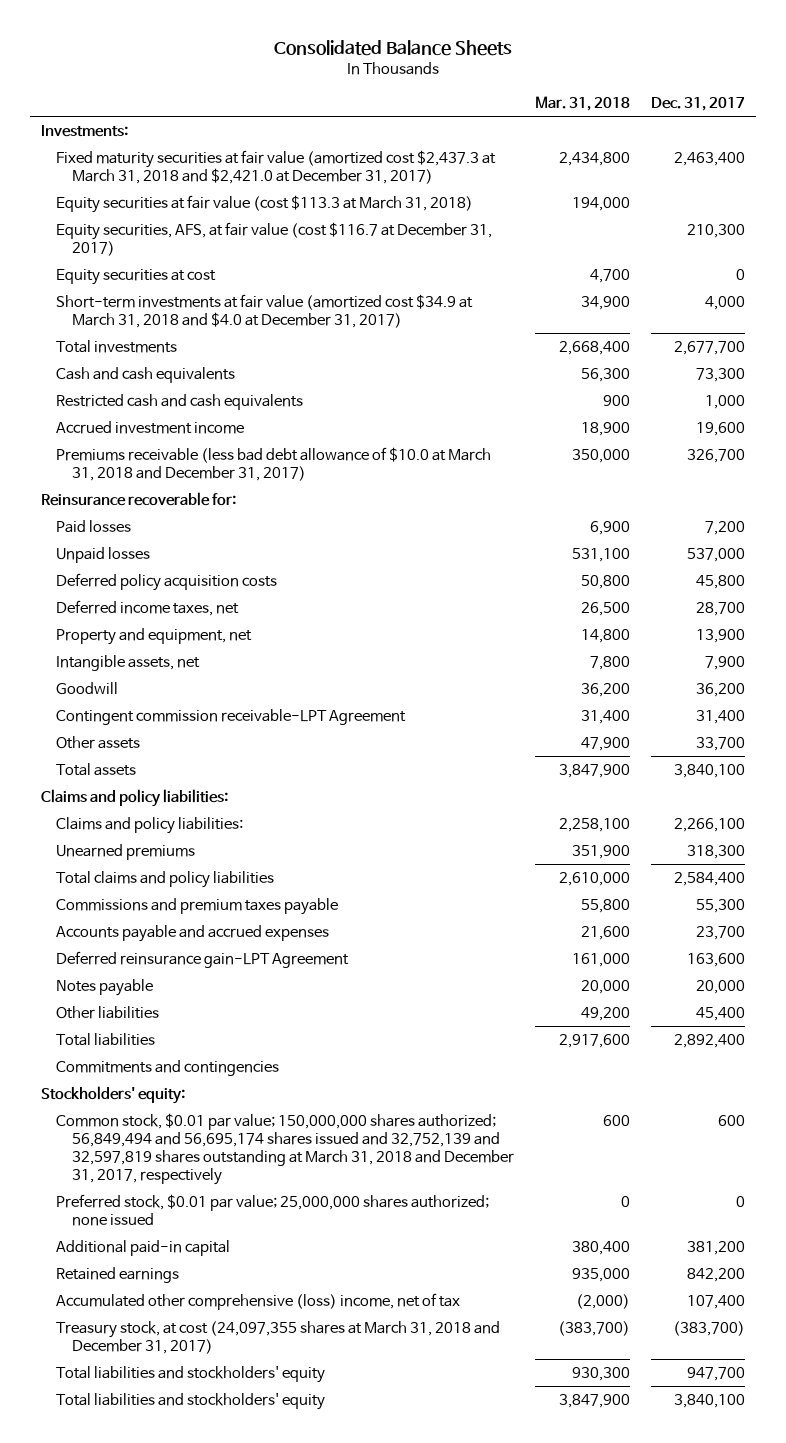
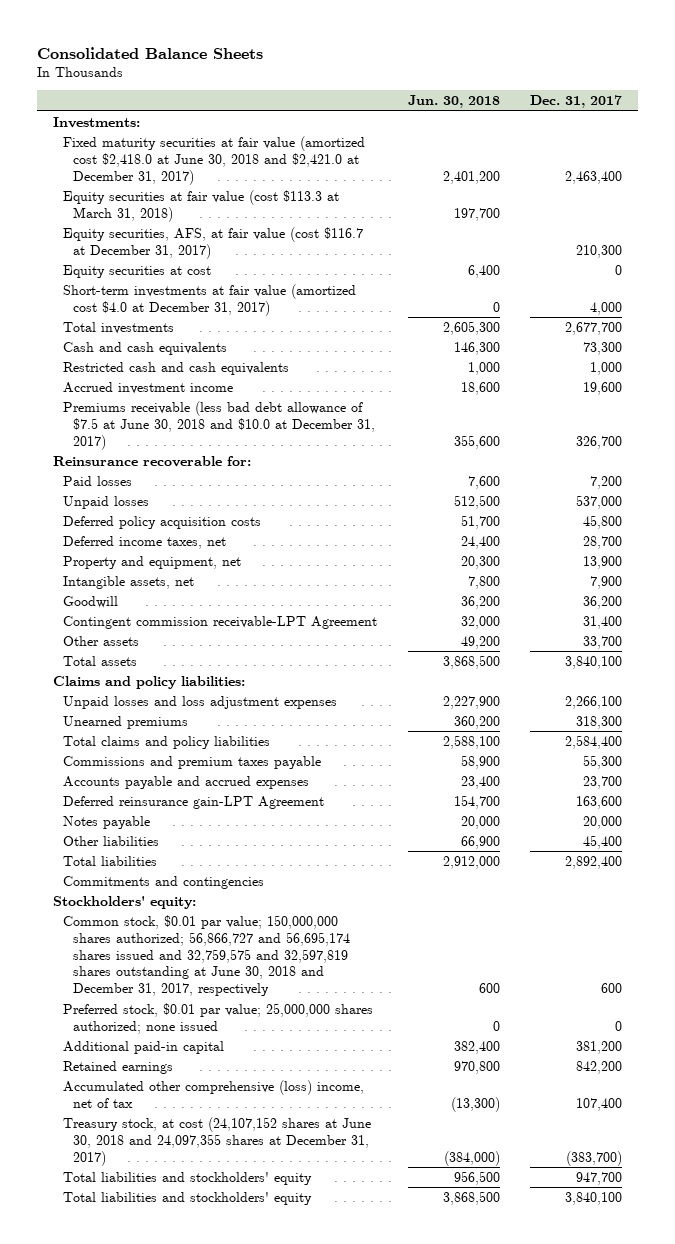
[534,96,630,112] Mar. 31, 2018 -> none
none -> [407,95,500,109] Jun. 30, 2018
[56,149,497,184] Fixed maturity securities at fair value (amortized cost $2,437.3 at March 31, 2018 and $2,421.0 at December 31, 2017) -> [62,135,365,185] Fixed maturity securities at fair value (amortized cost $2,418.0 at June 30, 2018 and $2,421.0 at December 31, 2017)
[56,293,474,328] Short-term investments at fair value (amortized cost $34.9 at March 31, 2018 and $4.0 at December 31, 2017) -> [62,283,356,316] Short-term investments at fair value (amortized cost $4.0 at December 31, 2017)
[56,446,492,481] Premiums receivable (less bad debt allowance of $10.0 at March 31, 2018 and December 31, 2017) -> [62,400,376,450] Premiums receivable (less bad debt allowance of $7.5 at June 30, 2018 and $10.0 at December 31, 2017)
[56,816,244,834] Claims and policy liabilities: -> [62,695,337,709] Unpaid losses and loss adjustment expenses
[56,1112,514,1185] Common stock, $0.01 par value; 150,000,000 shares authorized; 56,849,494 and 56,695,174 shares issued and 32,752,139 and 32,597,819 shares outstanding at March 31, 2018 and December 31, 2017, respectively -> [62,914,351,997] Common stock, $0.01 par value; 150,000,000 shares authorized; 56,866,727 and 56,695,174 shares issued and 32,759,575 and 32,597,819 shares outstanding at June 30, 2018 and December 31, 2017, respectively
[56,1320,501,1354] Treasury stock, at cost (24,097,355 shares at March 31, 2018 and December 31, 2017) -> [62,1116,371,1166] Treasury stock, at cost (24,107,152 shares at June 30, 2018 and 24,097,355 shares at December 31, 2017)

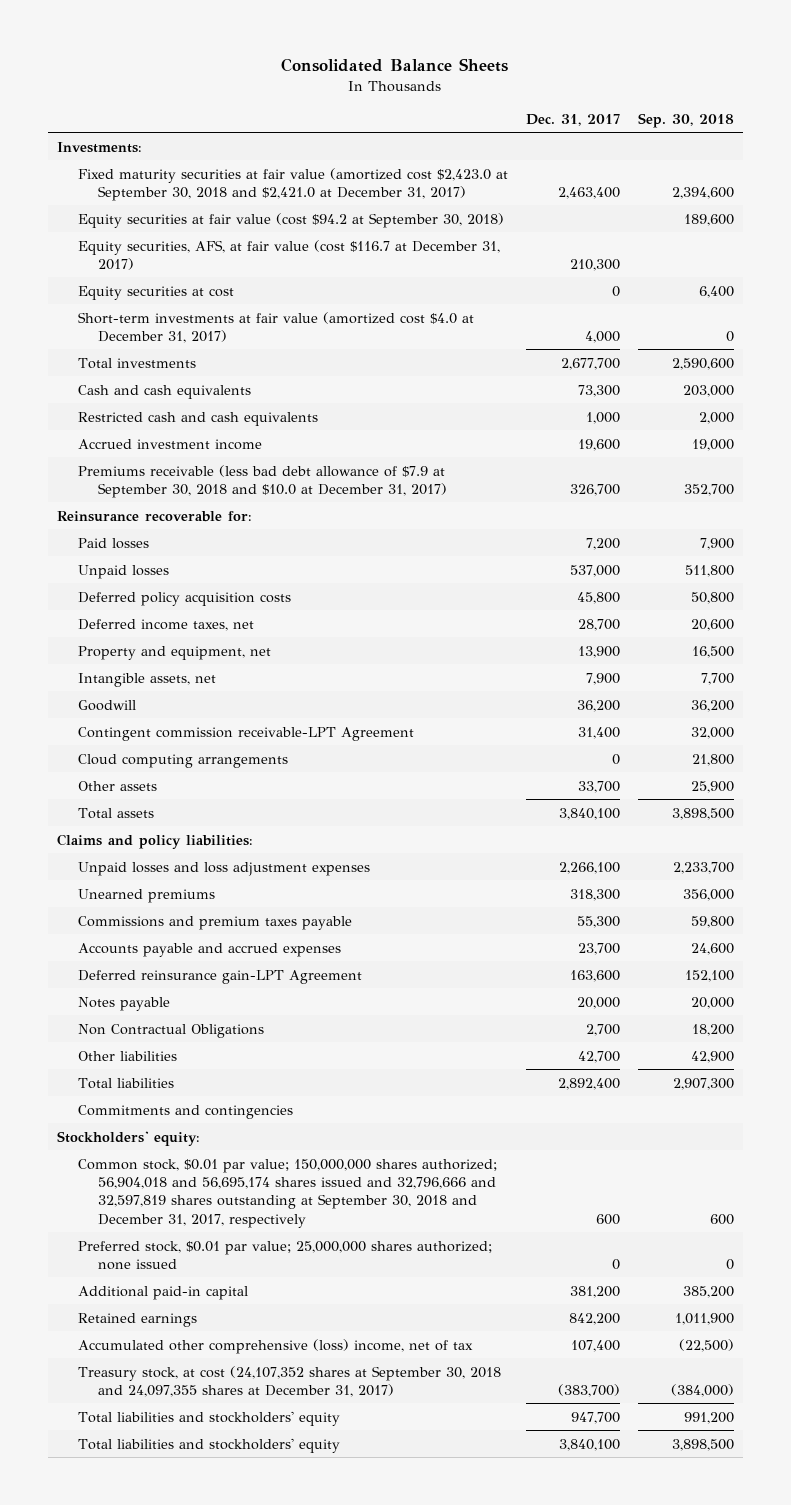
[407,95,500,109] Jun. 30, 2018 -> none
none -> [637,112,734,128] Sep. 30, 2018
[62,135,365,185] Fixed maturity securities at fair value (amortized cost $2,418.0 at June 30, 2018 and $2,421.0 at December 31, 2017) -> [77,167,508,201] Fixed maturity securities at fair value (amortized cost $2,423.0 at September 30, 2018 and $2,421.0 at December 31, 2017)
[62,189,339,222] Equity securities at fair value (cost $113.3 at March 31, 2018) -> [77,212,504,228] Equity securities at fair value (cost $94.2 at September 30, 2018)
[62,400,376,450] Premiums receivable (less bad debt allowance of $7.5 at June 30, 2018 and $10.0 at December 31, 2017) -> [77,464,448,498] Premiums receivable (less bad debt allowance of $7.9 at September 30, 2018 and $10.0 at December 31, 2017)
none -> [77,753,288,768] Cloud computing arrangements
[62,735,270,749] Total claims and policy liabilities -> none
none -> [77,1023,264,1038] Non Contractual Obligations
[583,834,623,849] 45,400 -> [577,1050,620,1063] 42,700
[62,914,351,997] Common stock, $0.01 par value; 150,000,000 shares authorized; 56,866,727 and 56,695,174 shares issued and 32,759,575 and 32,597,819 shares outstanding at June 30, 2018 and December 31, 2017, respectively -> [77,1158,497,1228] Common stock, $0.01 par value; 150,000,000 shares authorized; 56,904,018 and 56,695,174 shares issued and 32,796,666 and 32,597,819 shares outstanding at September 30, 2018 and December 31, 2017, respectively
[62,1116,371,1166] Treasury stock, at cost (24,107,152 shares at June 30, 2018 and 24,097,355 shares at December 31, 2017) -> [77,1365,501,1397] Treasury stock, at cost (24,107,352 shares at September 30, 2018 and 24,097,355 shares at December 31, 2017)

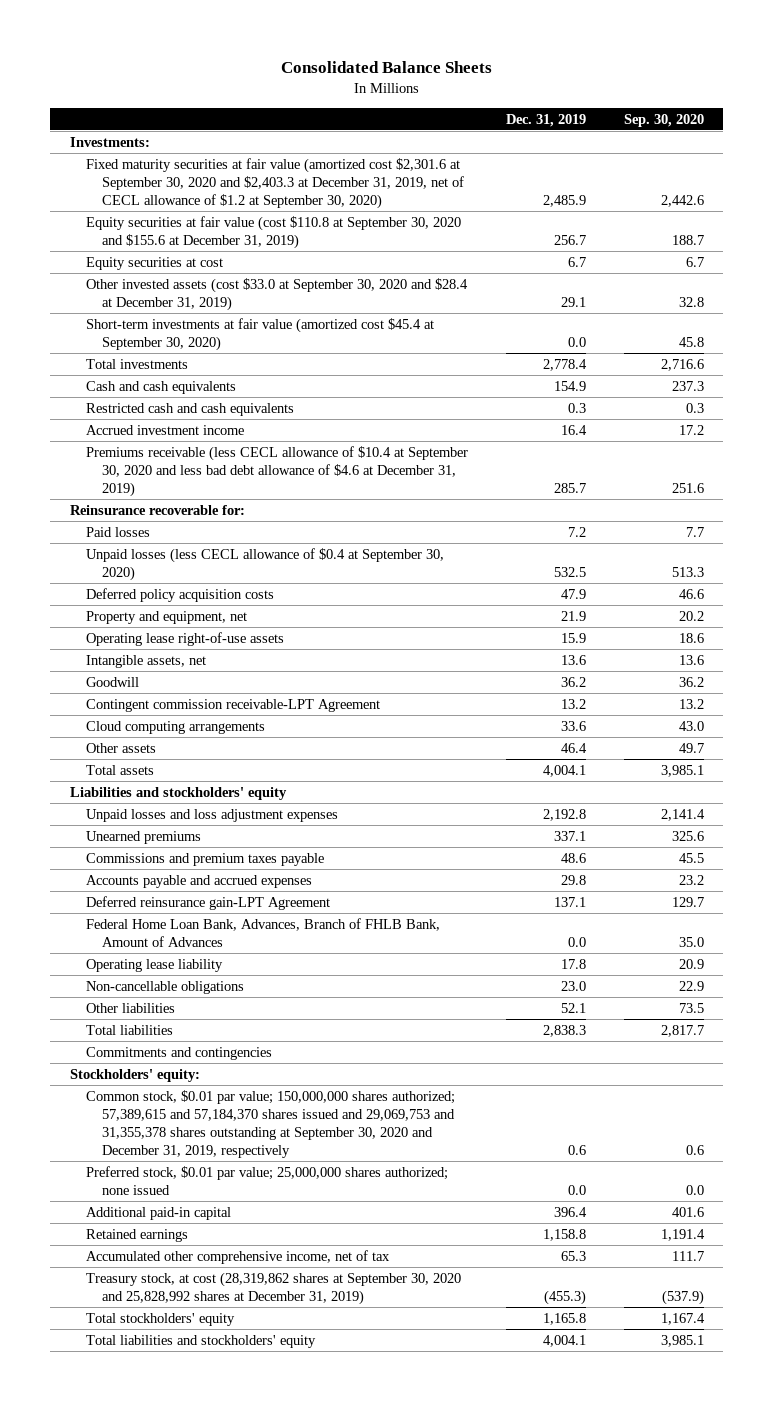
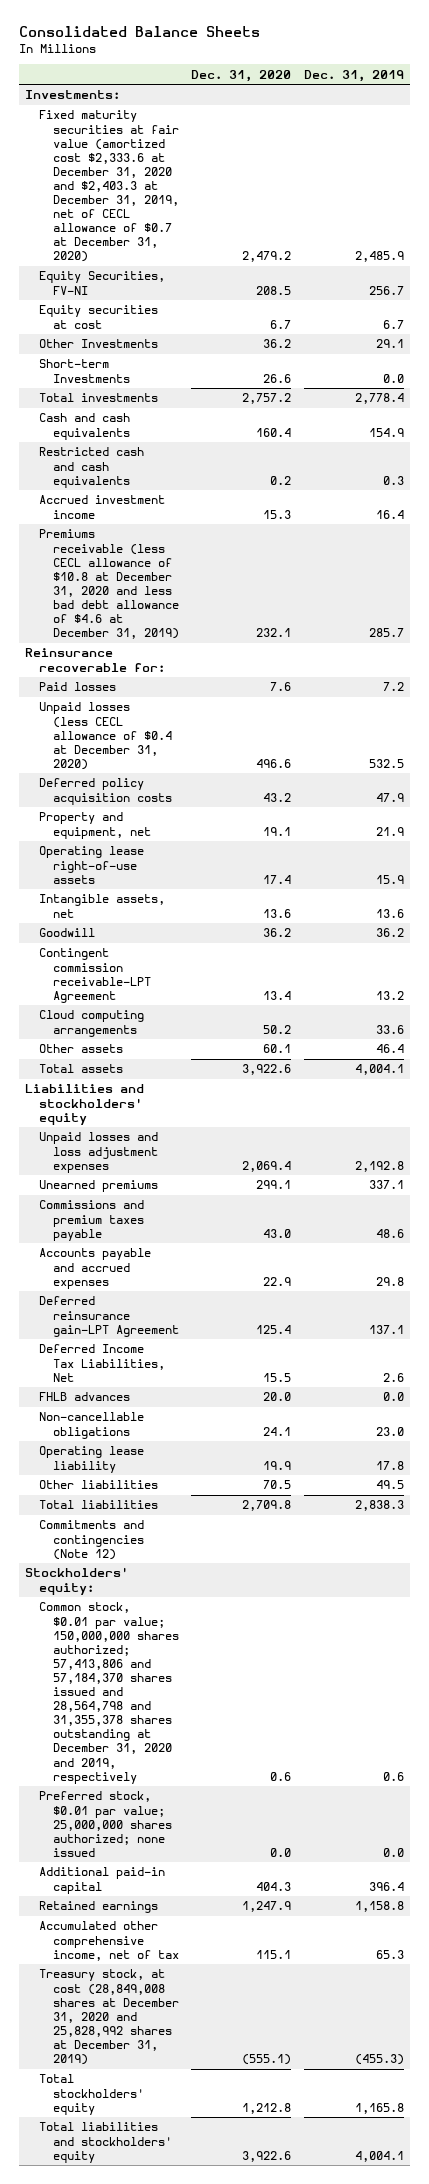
[624,113,705,127] Sep. 30, 2020 -> none
none -> [191,69,292,82] Dec. 31, 2020
[85,157,464,210] Fixed maturity securities at fair value (amortized cost $2,301.6 at September 30, 2020 and $2,403.3 at December 31, 2019, net of CECL allowance of $1.2 at September 30, 2020) -> [38,110,179,263] Fixed maturity securities at fair value (amortized cost $2,333.6 at December 31, 2020 and $2,403.3 at December 31, 2019, net of CECL allowance of $0.7 at December 31, 2020)
[85,215,461,249] Equity securities at fair value (cost $110.8 at September 30, 2020 and $155.6 at December 31, 2019) -> [38,271,165,295] Equity Securities, FV-NI
[85,277,468,311] Other invested assets (cost $33.0 at September 30, 2020 and $28.4 at December 31, 2019) -> [38,339,158,349] Other Investments
[85,317,434,351] Short-term investments at fair value (amortized cost $45.4 at September 30, 2020) -> [38,359,130,383] Short-term Investments
[85,445,468,498] Premiums receivable (less CECL allowance of $10.4 at September 30, 2020 and less bad debt allowance of $4.6 at December 31, 2019) -> [38,529,179,640] Premiums receivable (less CECL allowance of $10.8 at December 31, 2020 and less bad debt allowance of $4.6 at December 31, 2019)
[85,547,444,581] Unpaid losses (less CECL allowance of $0.4 at September 30, 2020) -> [38,702,172,770] Unpaid losses (less CECL allowance of $0.4 at December 31, 2020)
none -> [38,1344,165,1382] Deferred Income Tax Liabilities, Net
[85,917,440,947] Federal Home Loan Bank, Advances, Branch of FHLB Bank, Amount of Advances -> [38,1392,130,1402] FHLB advances
[85,958,223,972] Operating lease liability -> [38,1446,144,1473] Operating lease liability
[560,1002,586,1013] 52.1 -> [375,1480,404,1490] 49.5
[85,1046,272,1060] Commitments and contingencies -> [38,1520,144,1560] Commitments and contingencies (Note 12)
[85,1089,455,1159] Common stock, $0.01 par value; 150,000,000 shares authorized; 57,389,615 and 57,184,370 shares issued and 29,069,753 and 31,355,378 shares outstanding at September 30, 2020 and December 31, 2019, respectively -> [38,1602,179,1784] Common stock, $0.01 par value; 150,000,000 shares authorized; 57,413,806 and 57,184,370 shares issued and 28,564,798 and 31,355,378 shares outstanding at December 31, 2020 and 2019, respectively
[85,1271,461,1305] Treasury stock, at cost (28,319,862 shares at September 30, 2020 and 25,828,992 shares at December 31, 2019) -> [38,1969,179,2066] Treasury stock, at cost (28,849,008 shares at December 31, 2020 and 25,828,992 shares at December 31, 2019)

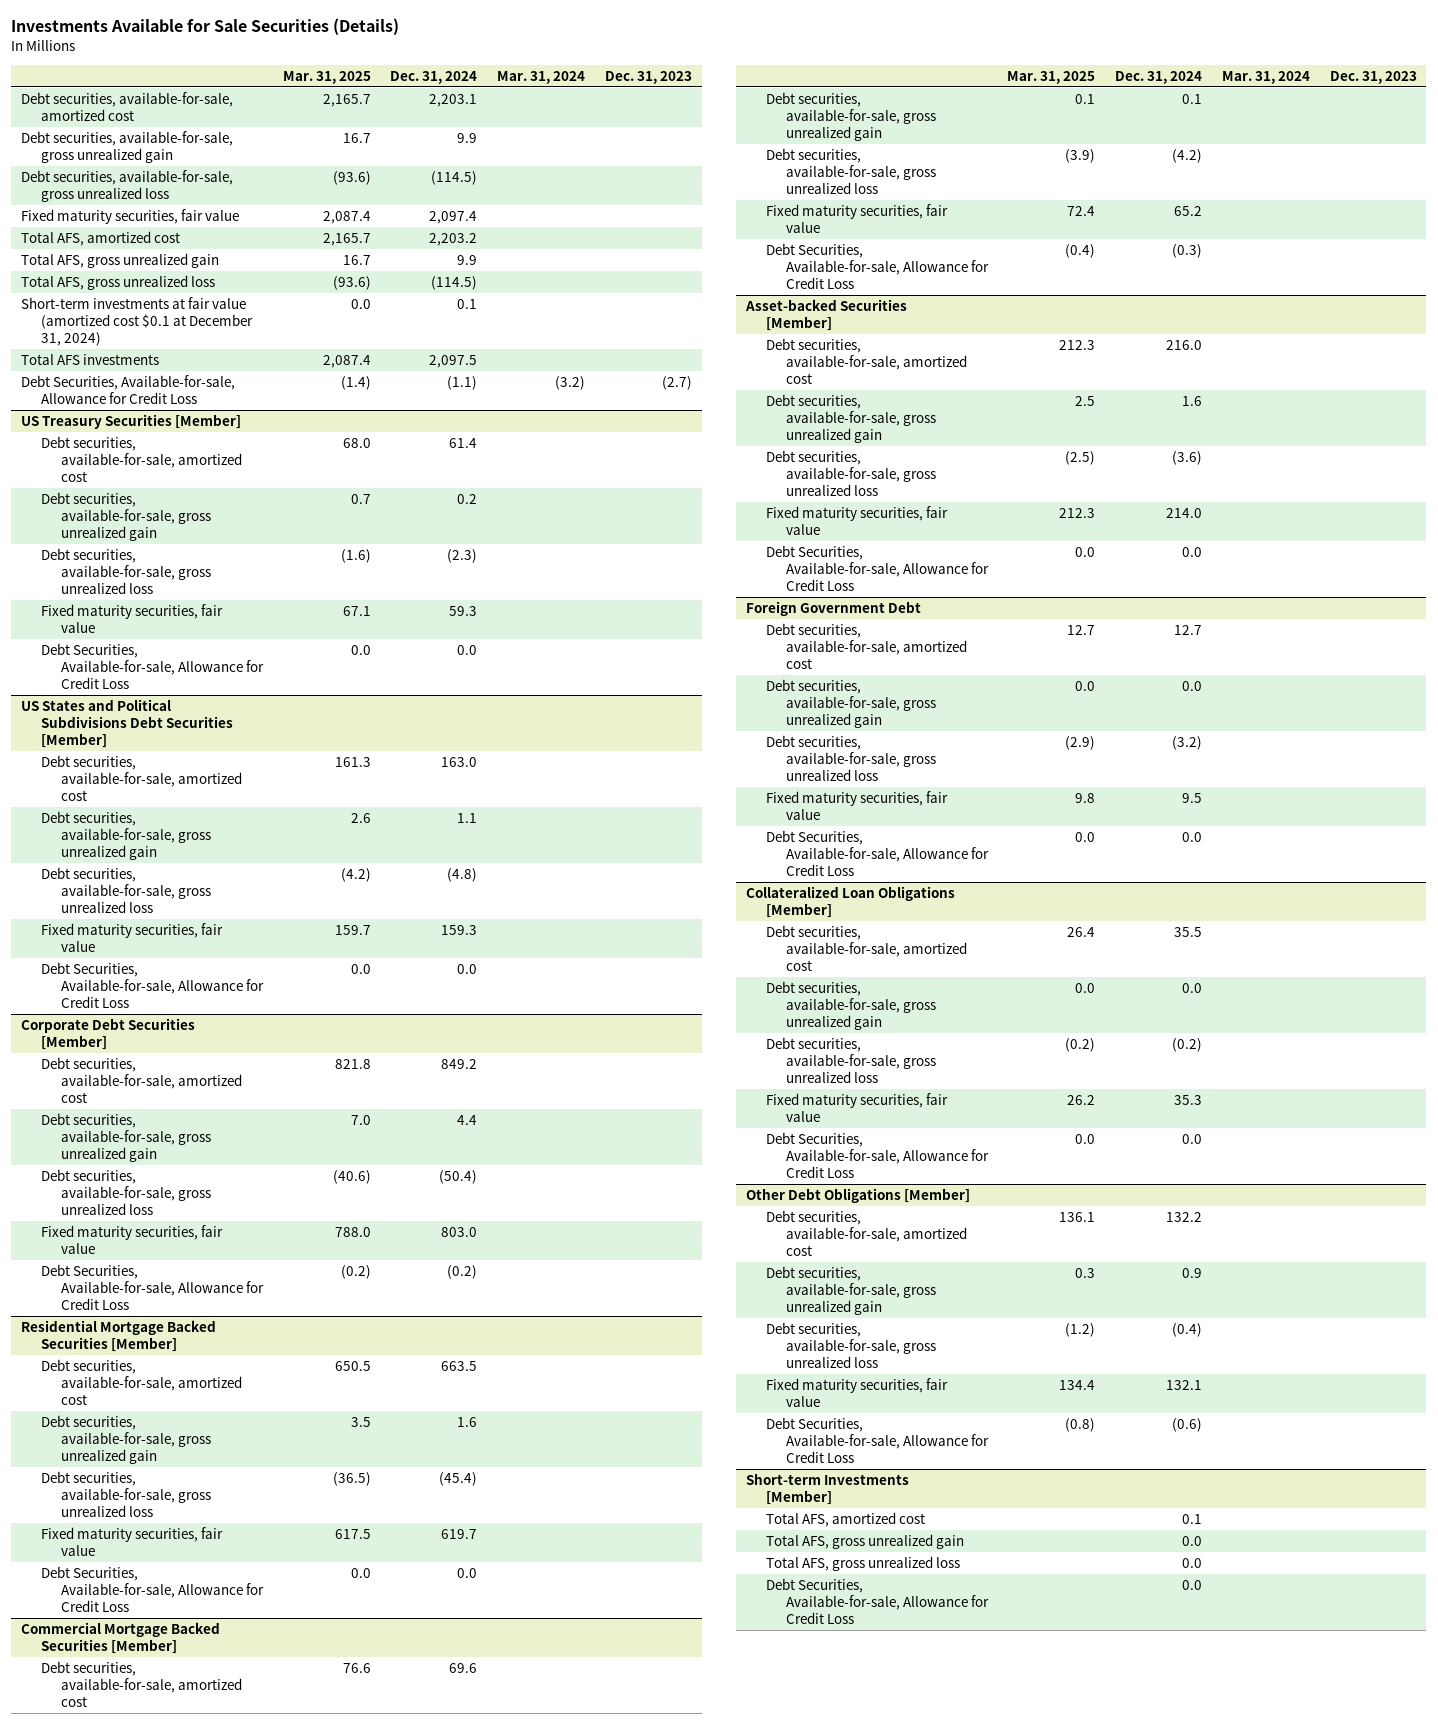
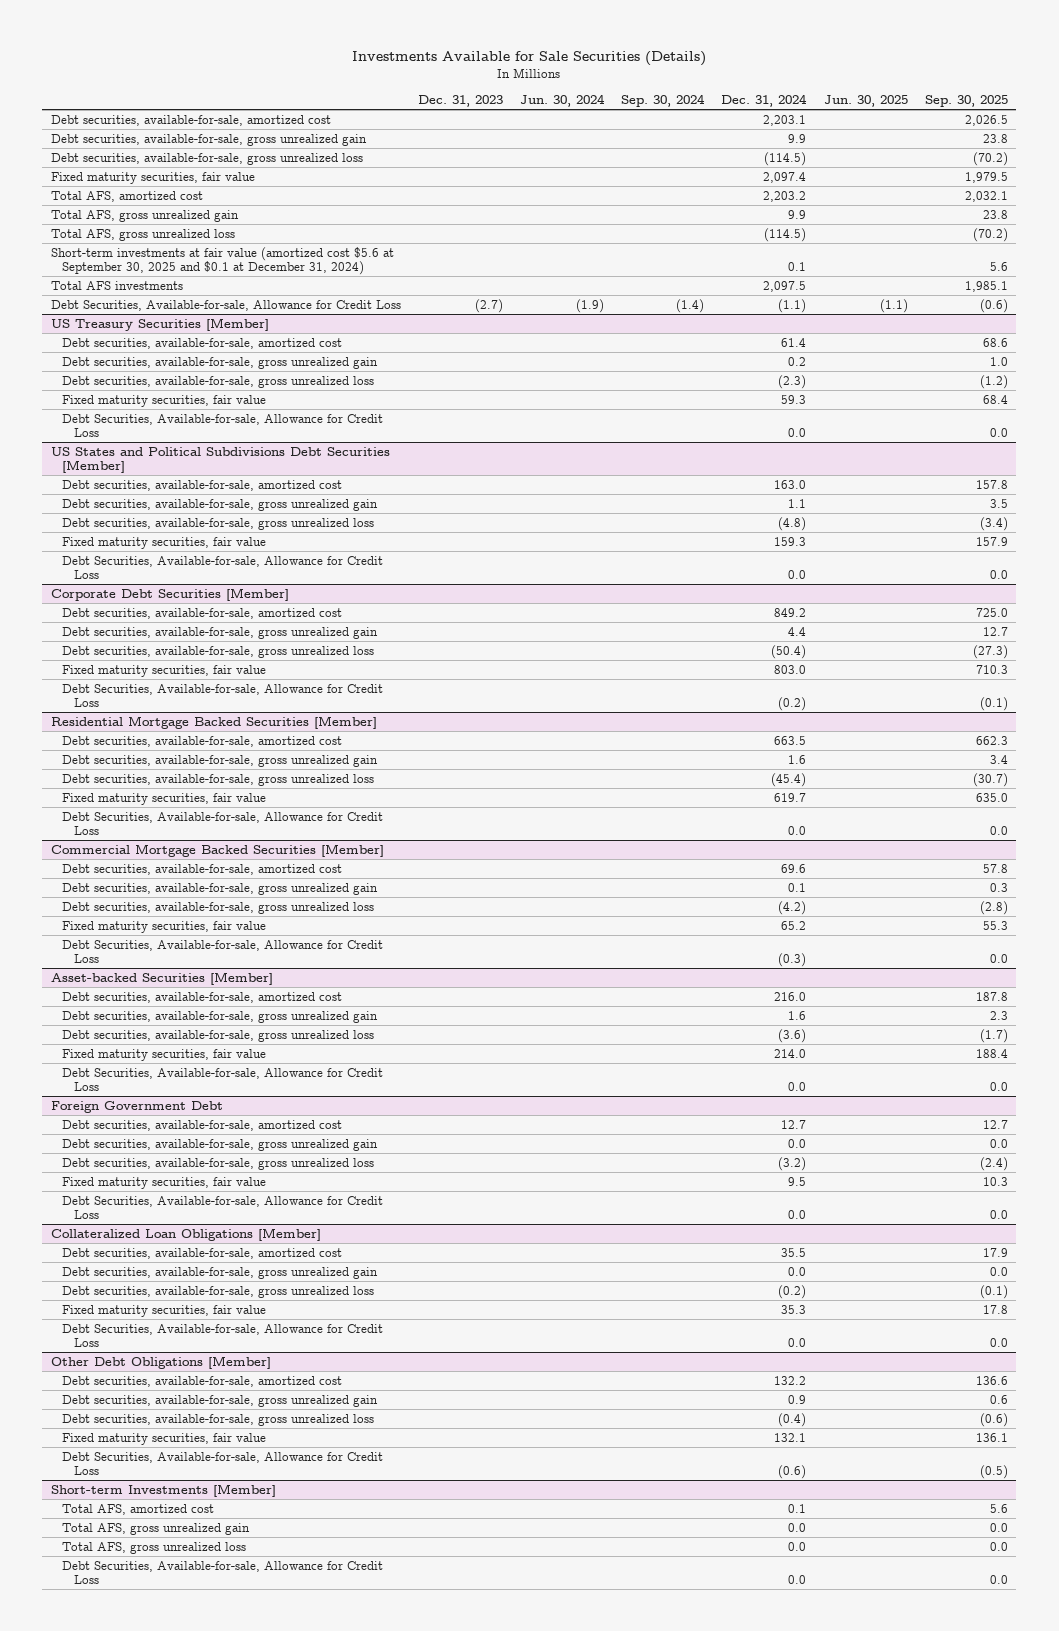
[282,70,371,84] Mar. 31, 2025 -> none
[497,70,586,84] Mar. 31, 2024 -> none
none -> [520,93,606,107] Jun. 30, 2024
none -> [621,93,706,107] Sep. 30, 2024
none -> [823,94,908,107] Jun. 30, 2025
none -> [924,94,1008,107] Sep. 30, 2025
[20,296,253,346] Short-term investments at fair value (amortized cost $0.1 at December 31, 2024) -> [50,246,394,276] Short-term investments at fair value (amortized cost $5.6 at September 30, 2025 and $0.1 at December 31, 2024)

